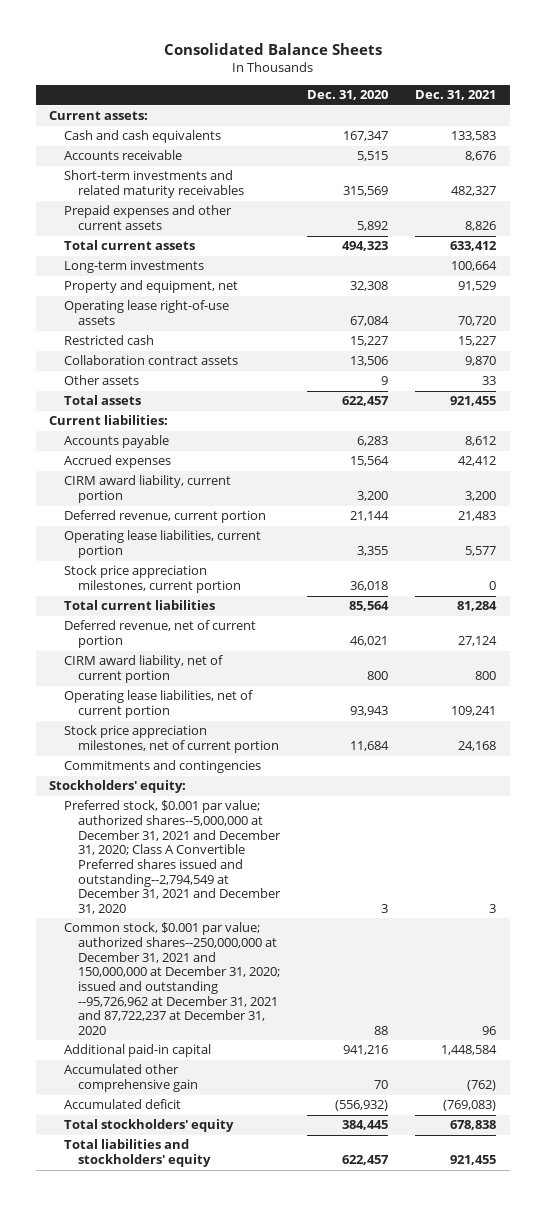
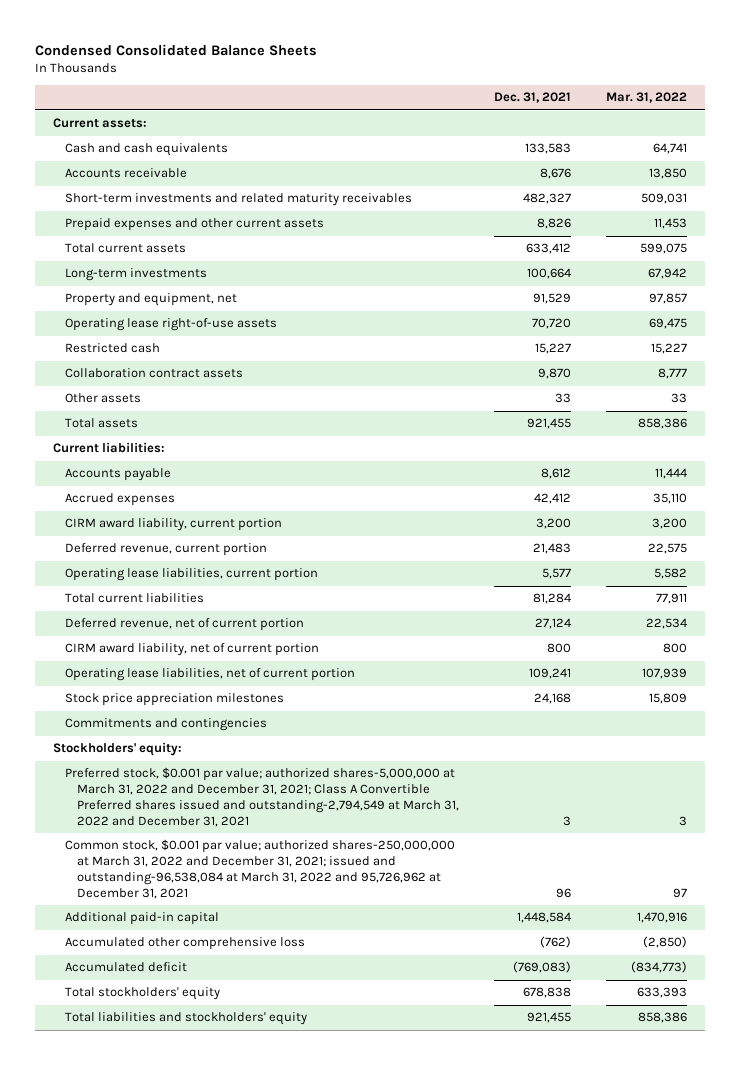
[163,43,382,56] Consolidated Balance Sheets -> [35,43,318,56] Condensed Consolidated Balance Sheets
[307,90,389,101] Dec. 31, 2020 -> none
none -> [606,92,688,104] Mar. 31, 2022
[63,565,242,594] Stock price appreciation milestones, current portion -> none
[63,725,280,754] Stock price appreciation milestones, net of current portion -> [64,693,284,707] Stock price appreciation milestones
[63,800,282,914] Preferred stock, $0.001 par value; authorized shares--5,000,000 at December 31, 2021 and December 31, 2020; Class A Convertible Preferred shares issued and outstanding--2,794,549 at December 31, 2021 and December 31, 2020 -> [64,767,459,827] Preferred stock, $0.001 par value; authorized shares-5,000,000 at March 31, 2022 and December 31, 2021; Class A Convertible Preferred shares issued and outstanding-2,794,549 at March 31, 2022 and December 31, 2021
[63,922,281,1035] Common stock, $0.001 par value; authorized shares--250,000,000 at December 31, 2021 and 150,000,000 at December 31, 2020; issued and outstanding --95,726,962 at December 31, 2021 and 87,722,237 at December 31, 2020 -> [64,839,455,899] Common stock, $0.001 par value; authorized shares-250,000,000 at March 31, 2022 and December 31, 2021; issued and outstanding-96,538,084 at March 31, 2022 and 95,726,962 at December 31, 2021
[63,1064,199,1093] Accumulated other comprehensive gain -> [64,937,305,951] Accumulated other comprehensive loss

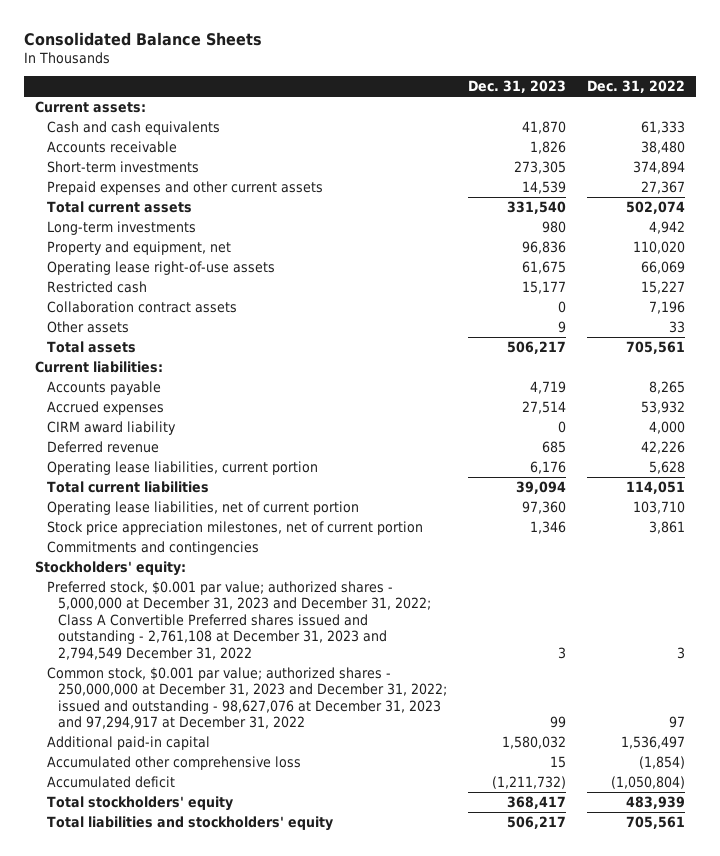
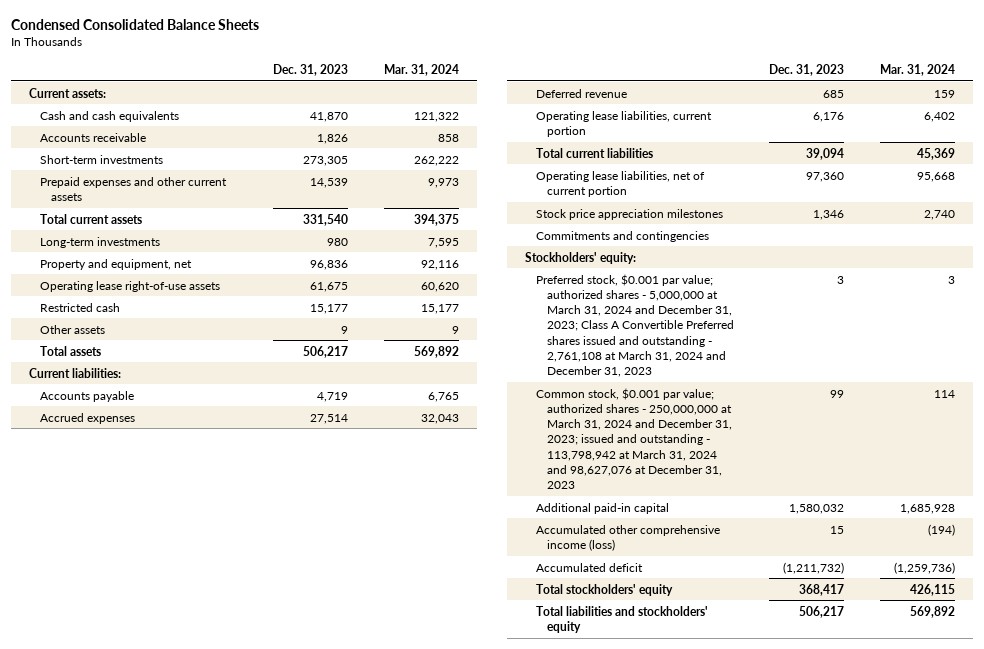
[24,32,263,47] Consolidated Balance Sheets -> [11,19,260,31] Condensed Consolidated Balance Sheets
[587,80,686,94] Dec. 31, 2022 -> none
none -> [384,63,460,76] Mar. 31, 2024
[46,300,237,313] Collaboration contract assets -> none
[46,420,176,435] CIRM award liability -> none
[46,520,423,535] Stock price appreciation milestones, net of current portion -> [535,208,723,220] Stock price appreciation milestones
[46,580,432,660] Preferred stock, $0.001 par value; authorized shares - 5,000,000 at December 31, 2023 and December 31, 2022; Class A Convertible Preferred shares issued and outstanding - 2,761,108 at December 31, 2023 and 2,794,549 December 31, 2022 -> [535,273,734,378] Preferred stock, $0.001 par value; authorized shares - 5,000,000 at March 31, 2024 and December 31, 2023; Class A Convertible Preferred shares issued and outstanding - 2,761,108 at March 31, 2024 and December 31, 2023
[46,666,448,730] Common stock, $0.001 par value; authorized shares - 250,000,000 at December 31, 2023 and December 31, 2022; issued and outstanding - 98,627,076 at December 31, 2023 and 97,294,917 at December 31, 2022 -> [535,387,732,490] Common stock, $0.001 par value; authorized shares - 250,000,000 at March 31, 2024 and December 31, 2023; issued and outstanding - 113,798,942 at March 31, 2024 and 98,627,076 at December 31, 2023
[46,755,301,770] Accumulated other comprehensive loss -> [535,524,720,551] Accumulated other comprehensive income (loss)

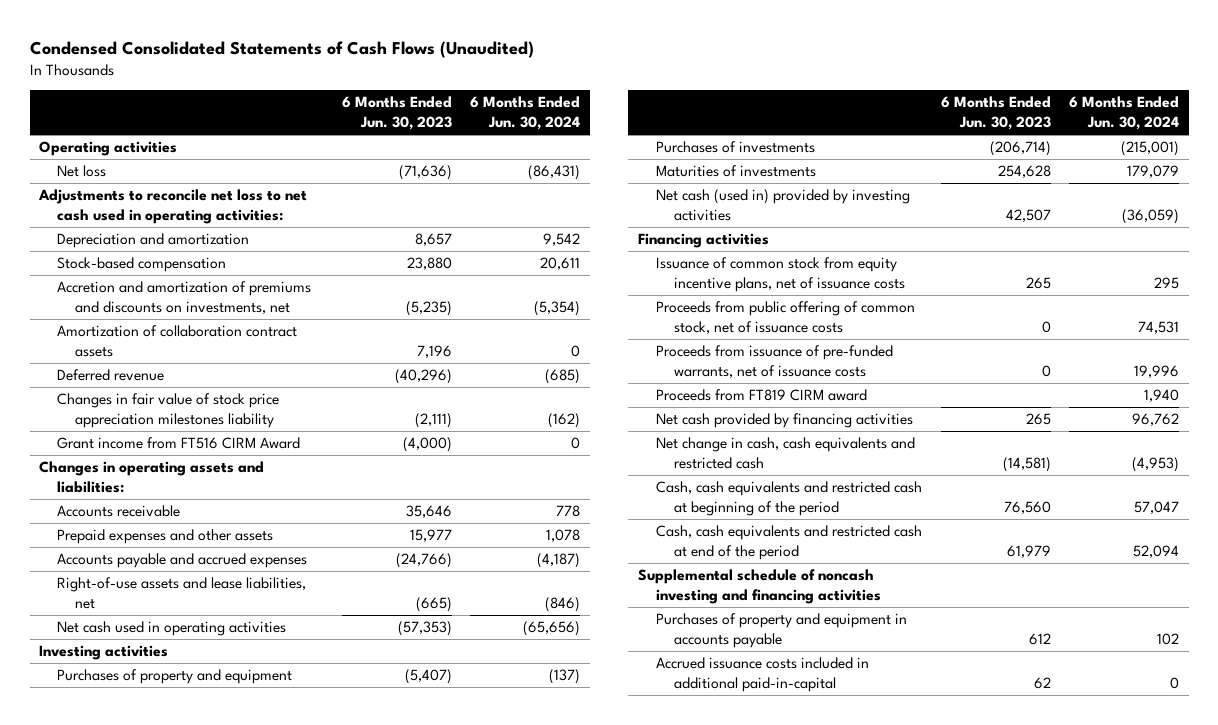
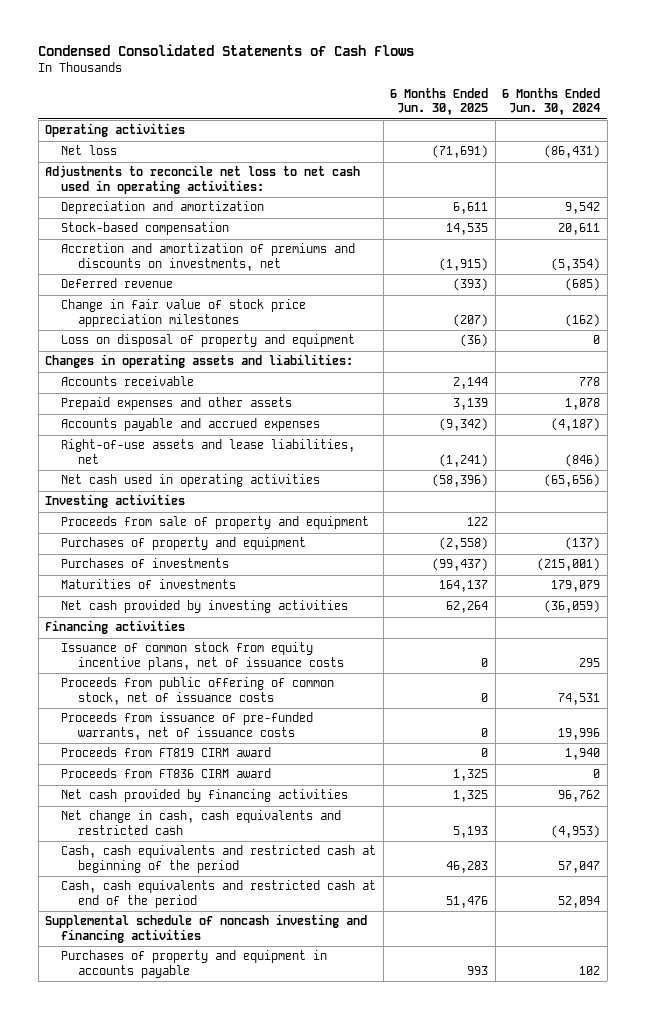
[29,40,534,58] Condensed Consolidated Statements of Cash Flows (Unaudited) -> [38,44,415,57] Condensed Consolidated Statements of Cash Flows
[341,96,452,131] 6 Months Ended Jun. 30, 2023 -> none
none -> [390,87,489,116] 6 Months Ended Jun. 30, 2025
[57,325,298,358] Amortization of collaboration contract assets -> none
[57,437,301,450] Grant income from FT516 CIRM Award -> none
[57,393,280,429] Changes in fair value of stock price appreciation milestones liability -> [61,299,307,327] Change in fair value of stock price appreciation milestones
none -> [61,334,356,348] Loss on disposal of property and equipment
none -> [61,516,370,530] Proceeds from sale of property and equipment
[655,189,910,222] Net cash (used in) provided by investing activities -> [61,600,349,614] Net cash provided by investing activities
none -> [61,768,272,779] Proceeds from FT836 CIRM award
[655,657,869,693] Accrued issuance costs included in additional paid-in-capital -> none

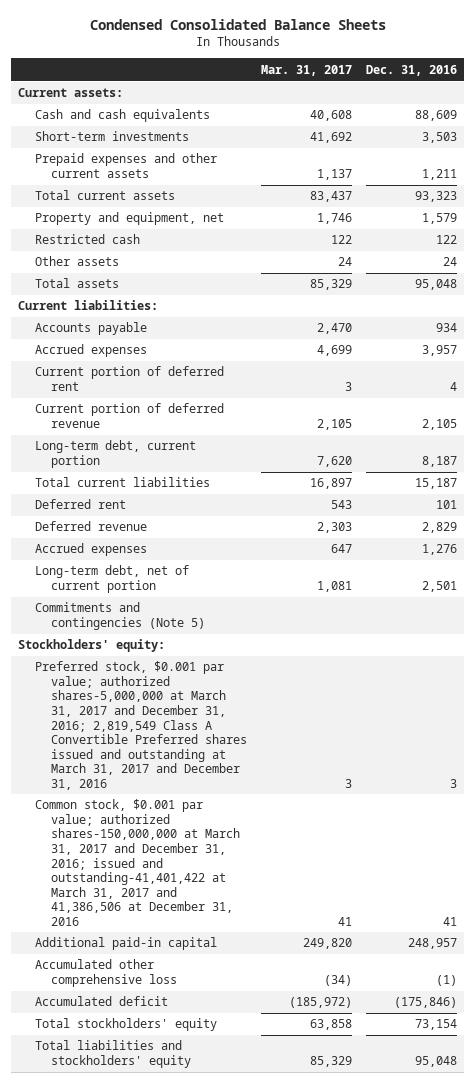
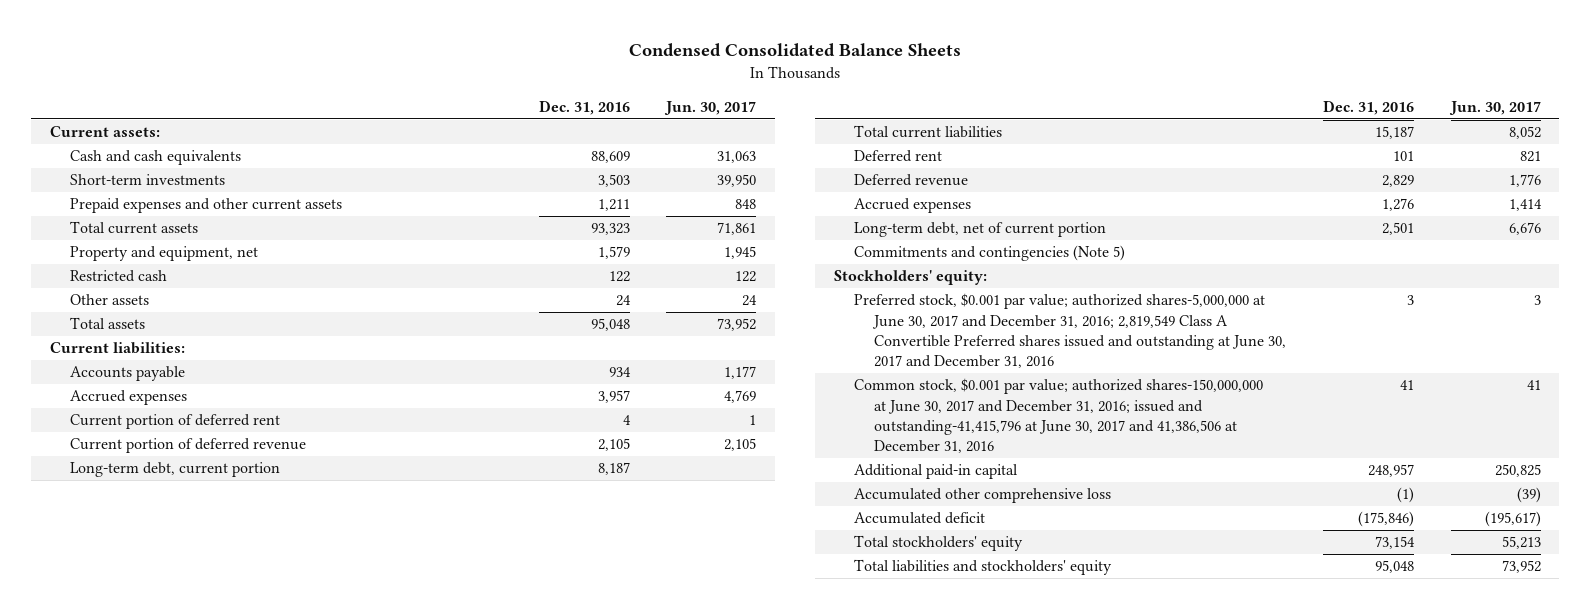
[260,64,352,76] Mar. 31, 2017 -> none
none -> [664,100,757,115] Jun. 30, 2017
[34,661,247,790] Preferred stock, $0.001 par value; authorized shares-5,000,000 at March 31, 2017 and December 31, 2016; 2,819,549 Class A Convertible Preferred shares issued and outstanding at March 31, 2017 and December 31, 2016 -> [853,293,1286,369] Preferred stock, $0.001 par value; authorized shares-5,000,000 at June 30, 2017 and December 31, 2016; 2,819,549 Class A Convertible Preferred shares issued and outstanding at June 30, 2017 and December 31, 2016
[34,799,240,926] Common stock, $0.001 par value; authorized shares-150,000,000 at March 31, 2017 and December 31, 2016; issued and outstanding-41,401,422 at March 31, 2017 and 41,386,506 at December 31, 2016 -> [853,378,1263,454] Common stock, $0.001 par value; authorized shares-150,000,000 at June 30, 2017 and December 31, 2016; issued and outstanding-41,415,796 at June 30, 2017 and 41,386,506 at December 31, 2016

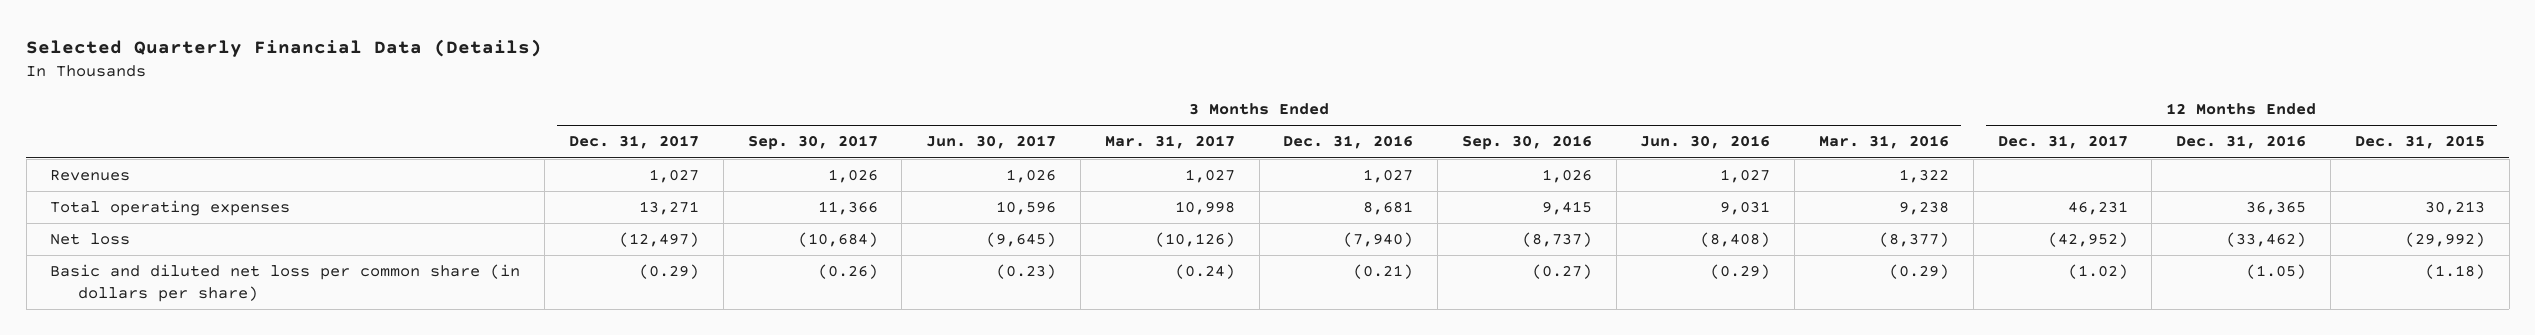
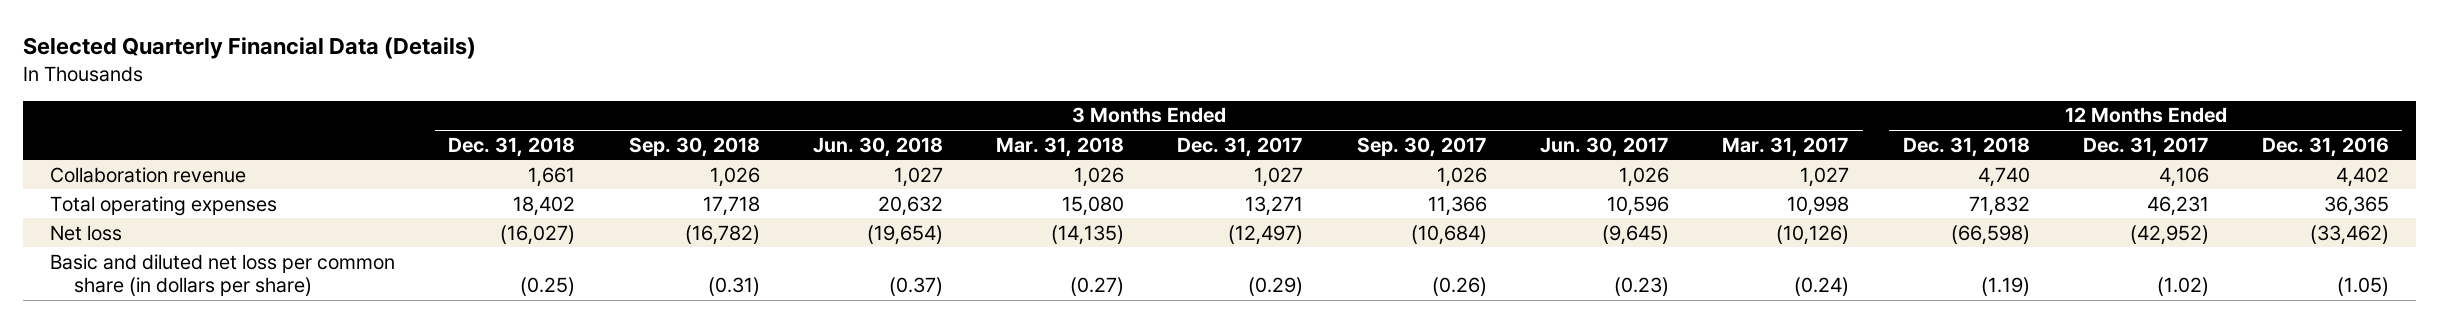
[1283,135,1414,150] Dec. 31, 2016 -> none
[1461,135,1592,151] Sep. 30, 2016 -> none
[1640,135,1771,150] Jun. 30, 2016 -> none
[1819,135,1950,150] Mar. 31, 2016 -> none
[2354,135,2485,150] Dec. 31, 2015 -> none
none -> [448,136,576,157] Dec. 31, 2018
none -> [628,136,760,157] Sep. 30, 2018
none -> [812,136,943,157] Jun. 30, 2018
none -> [996,136,1125,157] Mar. 31, 2018
none -> [1902,136,2030,157] Dec. 31, 2018
[50,170,131,182] Revenues -> none
none -> [50,166,247,183] Collaboration revenue

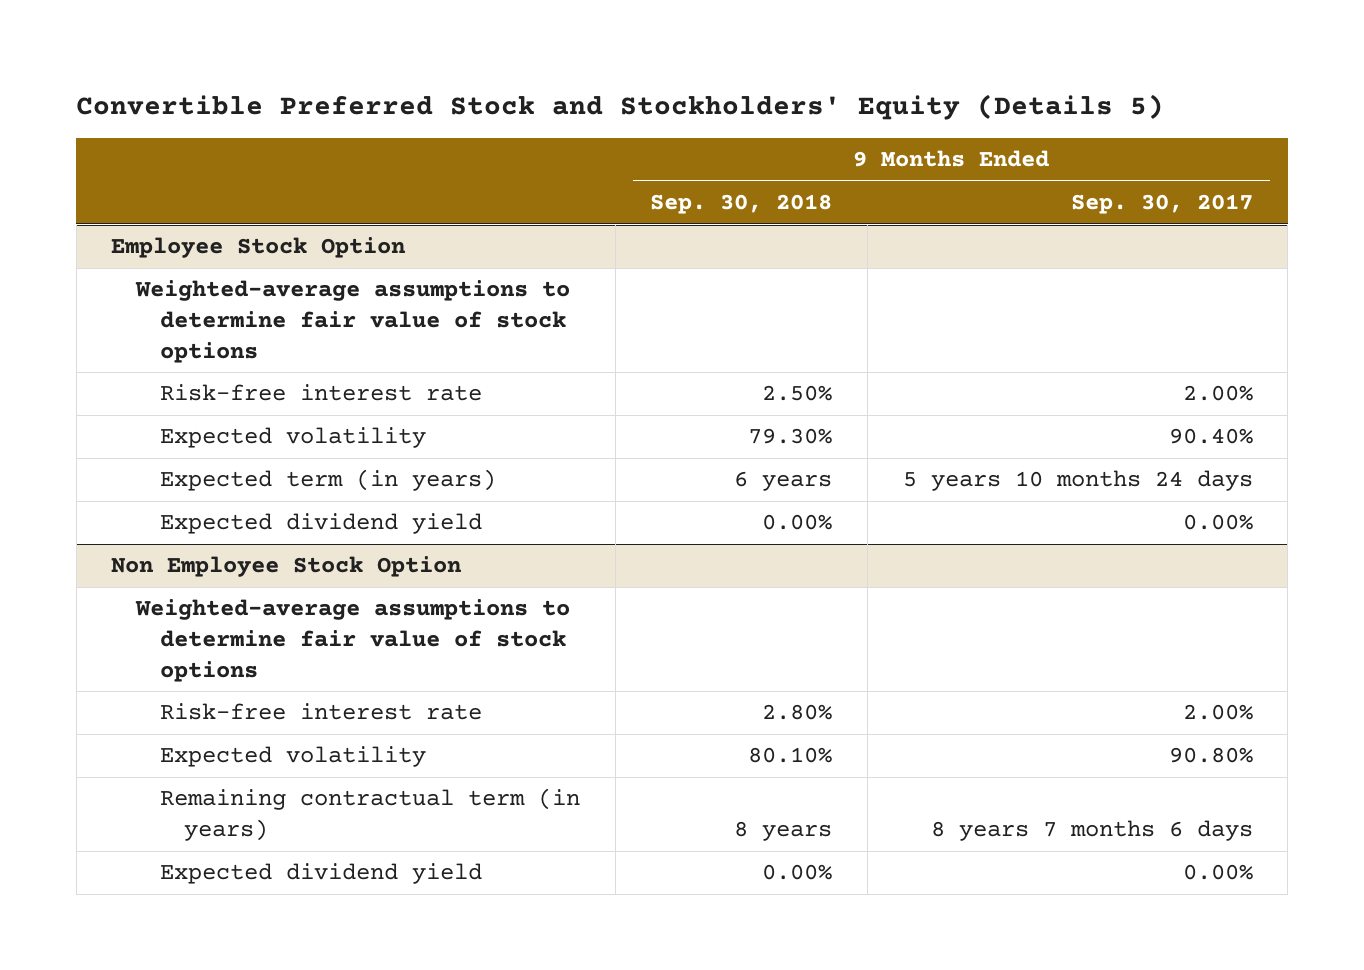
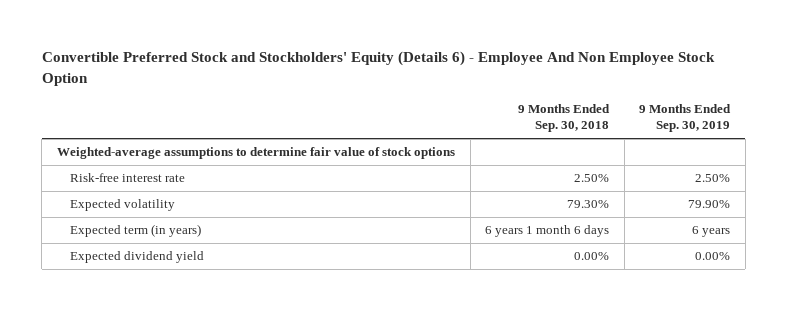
[76,93,1165,120] Convertible Preferred Stock and Stockholders' Equity (Details 5) -> [41,51,715,86] Convertible Preferred Stock and Stockholders' Equity (Details 6) - Employee And Non Employee Stock Option
[1070,194,1253,215] Sep. 30, 2017 -> none
none -> [639,103,732,133] 9 Months Ended Sep. 30, 2019
[111,237,407,259] Employee Stock Option -> none
[159,513,482,535] Expected dividend yield -> none
[111,556,463,578] Non Employee Stock Option -> none
[134,599,570,683] Weighted-average assumptions to determine fair value of stock options -> none
[159,703,482,721] Risk-free interest rate -> none
[159,746,426,768] Expected volatility -> none
[159,788,580,842] Remaining contractual term (in years) -> none
[734,471,833,492] 6 years -> [485,225,610,238] 6 years 1 month 6 days

